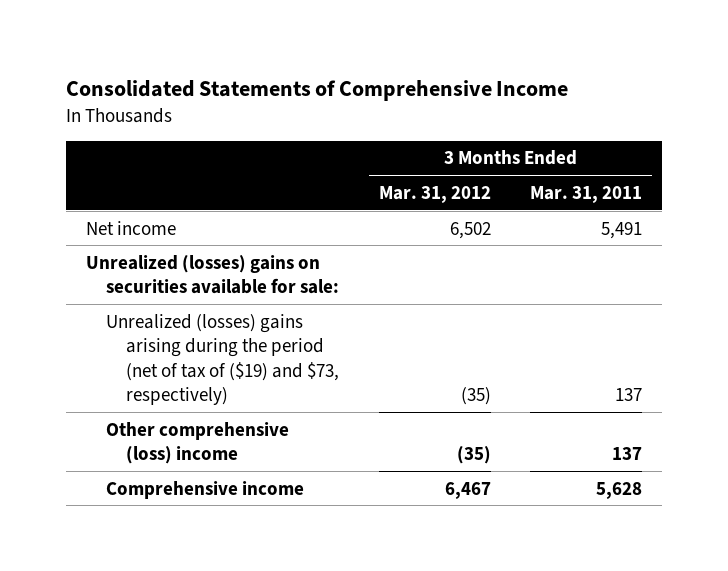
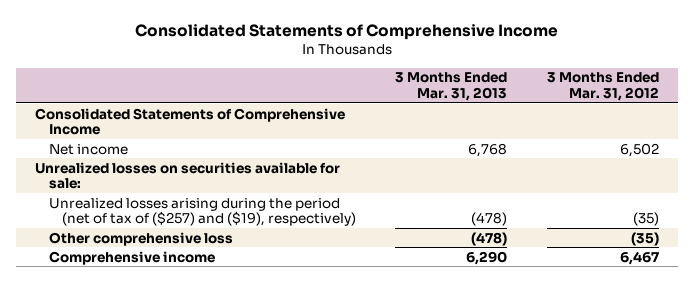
[530,185,643,203] Mar. 31, 2011 -> none
none -> [395,72,508,102] 3 Months Ended Mar. 31, 2013
none -> [35,107,346,136] Consolidated Statements of Comprehensive Income
[85,254,340,295] Unrealized (losses) gains on securities available for sale: -> [35,161,341,190] Unrealized losses on securities available for sale:
[106,313,340,406] Unrealized (losses) gains arising during the period (net of tax of ($19) and $73, respectively) -> [48,197,357,227] Unrealized losses arising during the period (net of tax of ($257) and ($19), respectively)
[106,421,290,465] Other comprehensive (loss) income -> [48,231,233,246] Other comprehensive loss

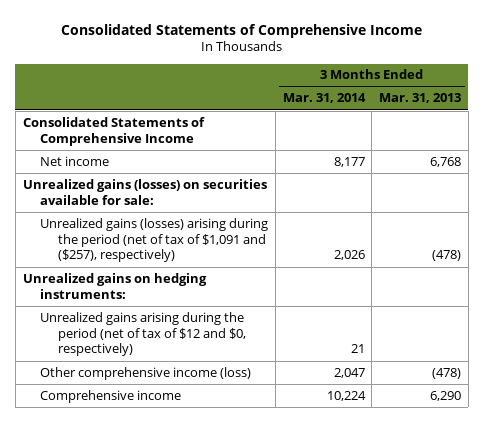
[546,72,659,102] 3 Months Ended Mar. 31, 2012 -> none
none -> [282,93,366,104] Mar. 31, 2014
[35,161,341,190] Unrealized losses on securities available for sale: -> [22,178,267,205] Unrealized gains (losses) on securities available for sale:
[48,197,357,227] Unrealized losses arising during the period (net of tax of ($257) and ($19), respectively) -> [40,217,269,263] Unrealized gains (losses) arising during the period (net of tax of $1,091 and ($257), respectively)
none -> [22,272,207,299] Unrealized gains on hedging instruments:
none -> [40,311,246,357] Unrealized gains arising during the period (net of tax of $12 and $0, respectively)
[48,231,233,246] Other comprehensive loss -> [40,366,252,380] Other comprehensive income (loss)

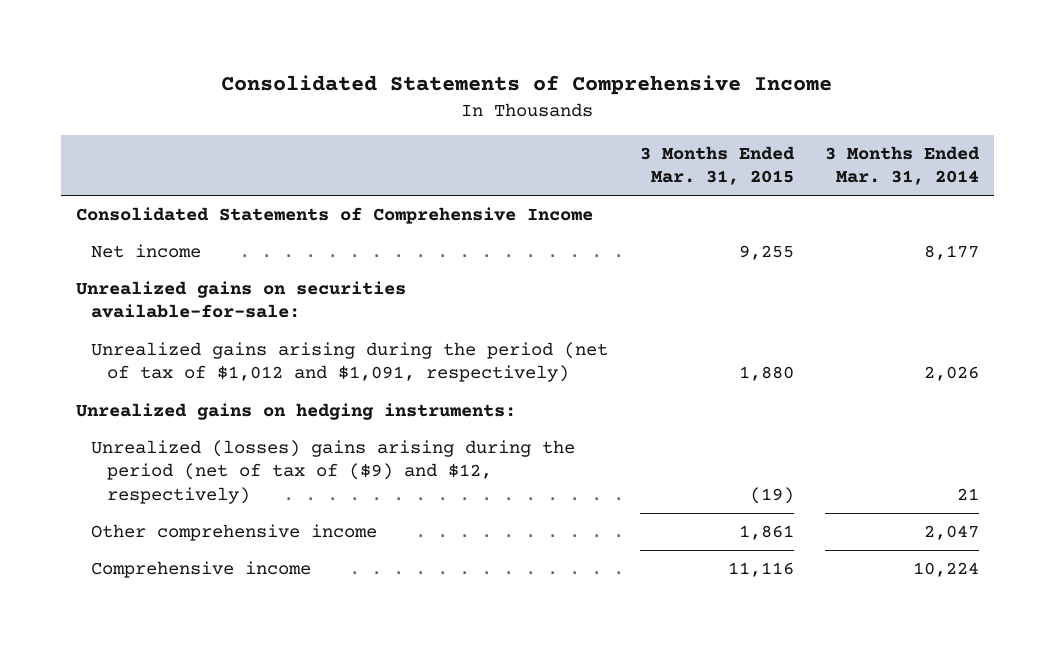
[379,93,462,104] Mar. 31, 2013 -> none
none -> [639,146,795,186] 3 Months Ended Mar. 31, 2015
[22,178,267,205] Unrealized gains (losses) on securities available for sale: -> [76,281,407,319] Unrealized gains on securities available-for-sale:
[40,217,269,263] Unrealized gains (losses) arising during the period (net of tax of $1,091 and ($257), respectively) -> [91,342,609,383] Unrealized gains arising during the period (net of tax of $1,012 and $1,091, respectively)
[40,311,246,357] Unrealized gains arising during the period (net of tax of $12 and $0, respectively) -> [91,440,576,504] Unrealized (losses) gains arising during the period (net of tax of ($9) and $12, respectively)
[40,366,252,380] Other comprehensive income (loss) -> [91,524,378,542] Other comprehensive income

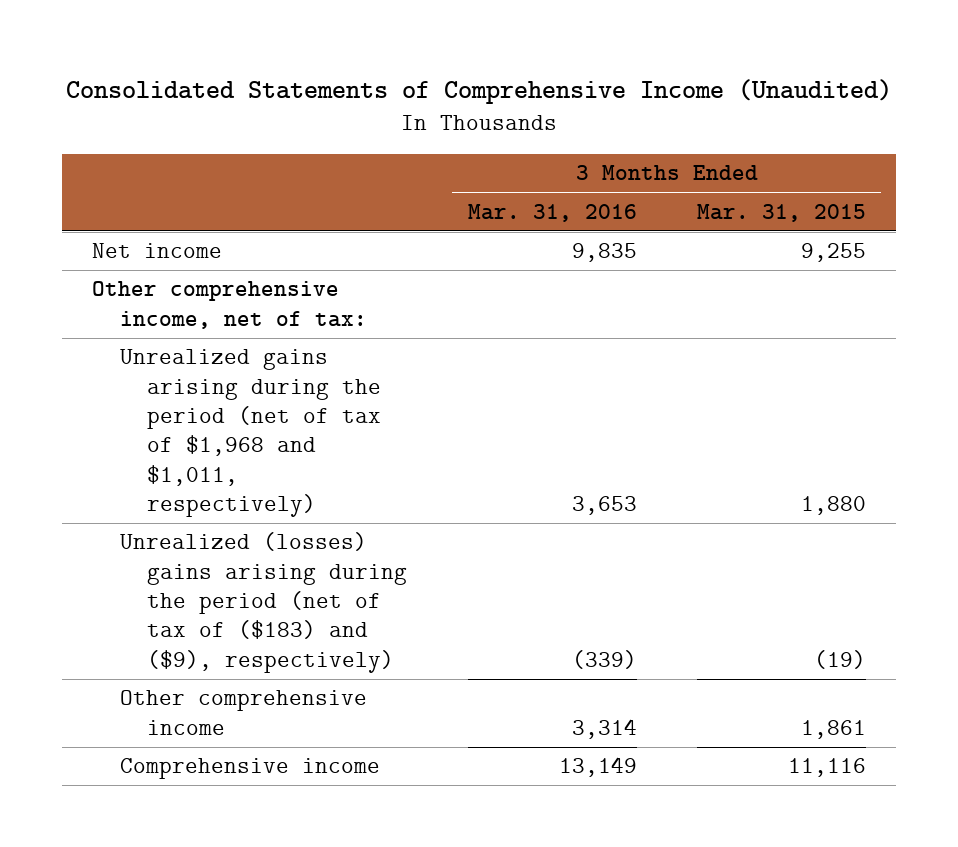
[221,75,833,96] Consolidated Statements of Comprehensive Income -> [66,79,893,105] Consolidated Statements of Comprehensive Income (Unaudited)
[824,146,980,186] 3 Months Ended Mar. 31, 2014 -> none
none -> [467,203,637,222] Mar. 31, 2016
[76,207,594,225] Consolidated Statements of Comprehensive Income -> none
[76,281,407,319] Unrealized gains on securities available-for-sale: -> none
[76,403,517,421] Unrealized gains on hedging instruments: -> none
none -> [92,281,367,329] Other comprehensive income, net of tax:
[91,342,609,383] Unrealized gains arising during the period (net of tax of $1,012 and $1,091, respectively) -> [119,349,382,517] Unrealized gains arising during the period (net of tax of $1,968 and $1,011, respectively)
[91,440,576,504] Unrealized (losses) gains arising during the period (net of tax of ($9) and $12, respectively) -> [119,532,408,673] Unrealized (losses) gains arising during the period (net of tax of ($183) and ($9), respectively)

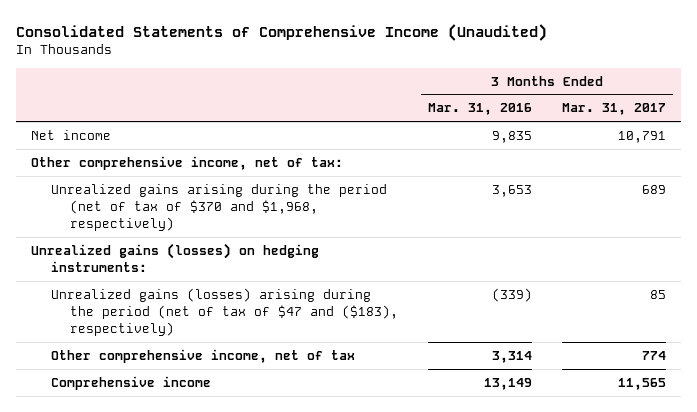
[696,203,866,222] Mar. 31, 2015 -> none
none -> [561,103,666,116] Mar. 31, 2017
[119,349,382,517] Unrealized gains arising during the period (net of tax of $1,968 and $1,011, respectively) -> [50,184,387,231] Unrealized gains arising during the period (net of tax of $370 and $1,968, respectively)
none -> [31,243,320,272] Unrealized gains (losses) on hedging instruments:
[119,532,408,673] Unrealized (losses) gains arising during the period (net of tax of ($183) and ($9), respectively) -> [50,288,399,336] Unrealized gains (losses) arising during the period (net of tax of $47 and ($183), respectively)
[119,690,367,735] Other comprehensive income -> [50,349,355,364] Other comprehensive income, net of tax

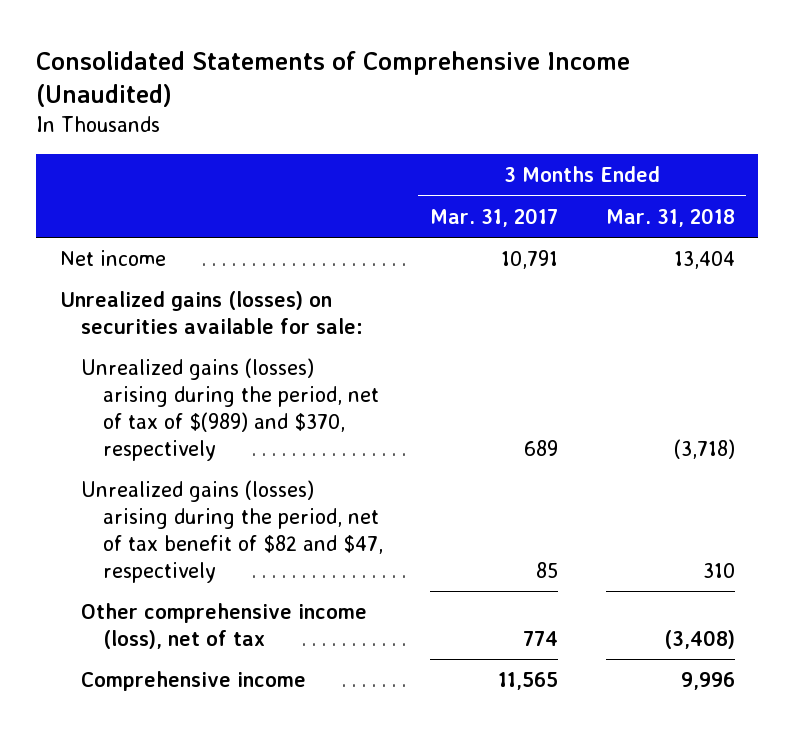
[427,103,532,116] Mar. 31, 2016 -> none
none -> [605,207,735,227] Mar. 31, 2018
[31,156,344,171] Other comprehensive income, net of tax: -> none
[31,243,320,272] Unrealized gains (losses) on hedging instruments: -> none
none -> [59,291,364,335] Unrealized gains (losses) on securities available for sale:
[50,184,387,231] Unrealized gains arising during the period (net of tax of $370 and $1,968, respectively) -> [81,358,379,461] Unrealized gains (losses) arising during the period, net of tax of $(989) and $370, respectively
[50,288,399,336] Unrealized gains (losses) arising during the period (net of tax of $47 and ($183), respectively) -> [81,480,383,583] Unrealized gains (losses) arising during the period, net of tax benefit of $82 and $47, respectively
[50,349,355,364] Other comprehensive income, net of tax -> [81,603,368,650] Other comprehensive income (loss), net of tax

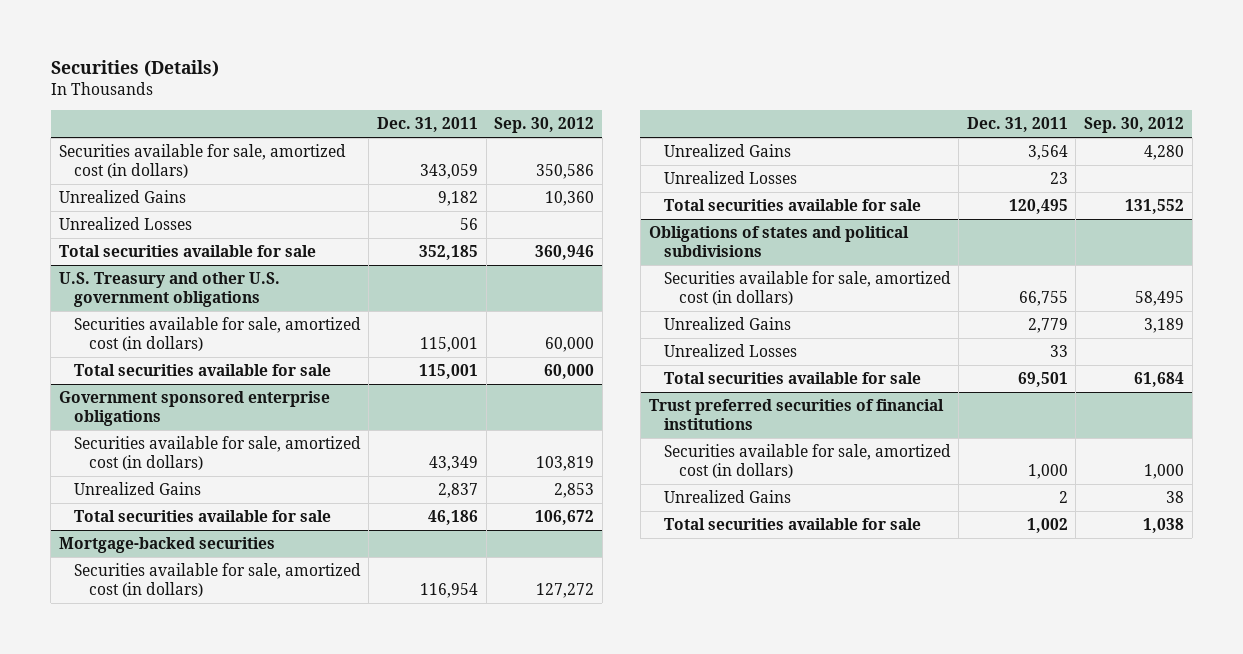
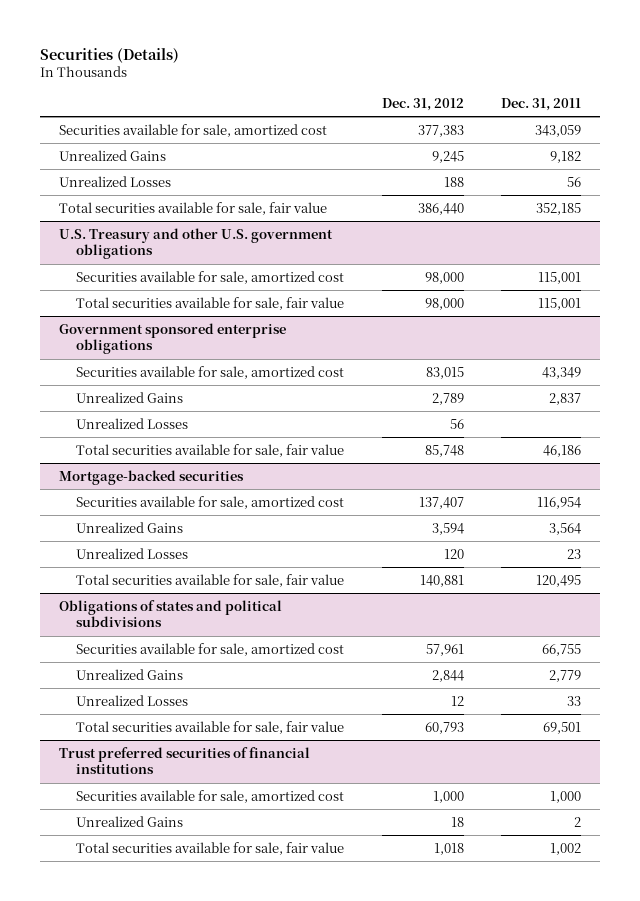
[494,117,595,134] Sep. 30, 2012 -> none
none -> [381,97,464,111] Dec. 31, 2012
[58,144,346,179] Securities available for sale, amortized cost (in dollars) -> [58,123,327,137] Securities available for sale, amortized cost
[58,245,316,258] Total securities available for sale -> [58,201,327,215] Total securities available for sale, fair value
[73,317,361,352] Securities available for sale, amortized cost (in dollars) -> [75,270,344,284] Securities available for sale, amortized cost
[73,364,331,377] Total securities available for sale -> [75,296,344,310] Total securities available for sale, fair value
[73,436,361,471] Securities available for sale, amortized cost (in dollars) -> [75,365,344,379] Securities available for sale, amortized cost
none -> [75,417,188,429] Unrealized Losses
[73,510,331,523] Total securities available for sale -> [75,443,344,457] Total securities available for sale, fair value
[73,563,361,598] Securities available for sale, amortized cost (in dollars) -> [75,495,344,509] Securities available for sale, amortized cost
[663,199,921,212] Total securities available for sale -> [75,573,344,587] Total securities available for sale, fair value
[663,271,951,306] Securities available for sale, amortized cost (in dollars) -> [75,642,344,656] Securities available for sale, amortized cost
[663,372,921,385] Total securities available for sale -> [75,720,344,734] Total securities available for sale, fair value
[663,444,951,479] Securities available for sale, amortized cost (in dollars) -> [75,789,344,803] Securities available for sale, amortized cost
[663,518,921,531] Total securities available for sale -> [75,841,344,855] Total securities available for sale, fair value

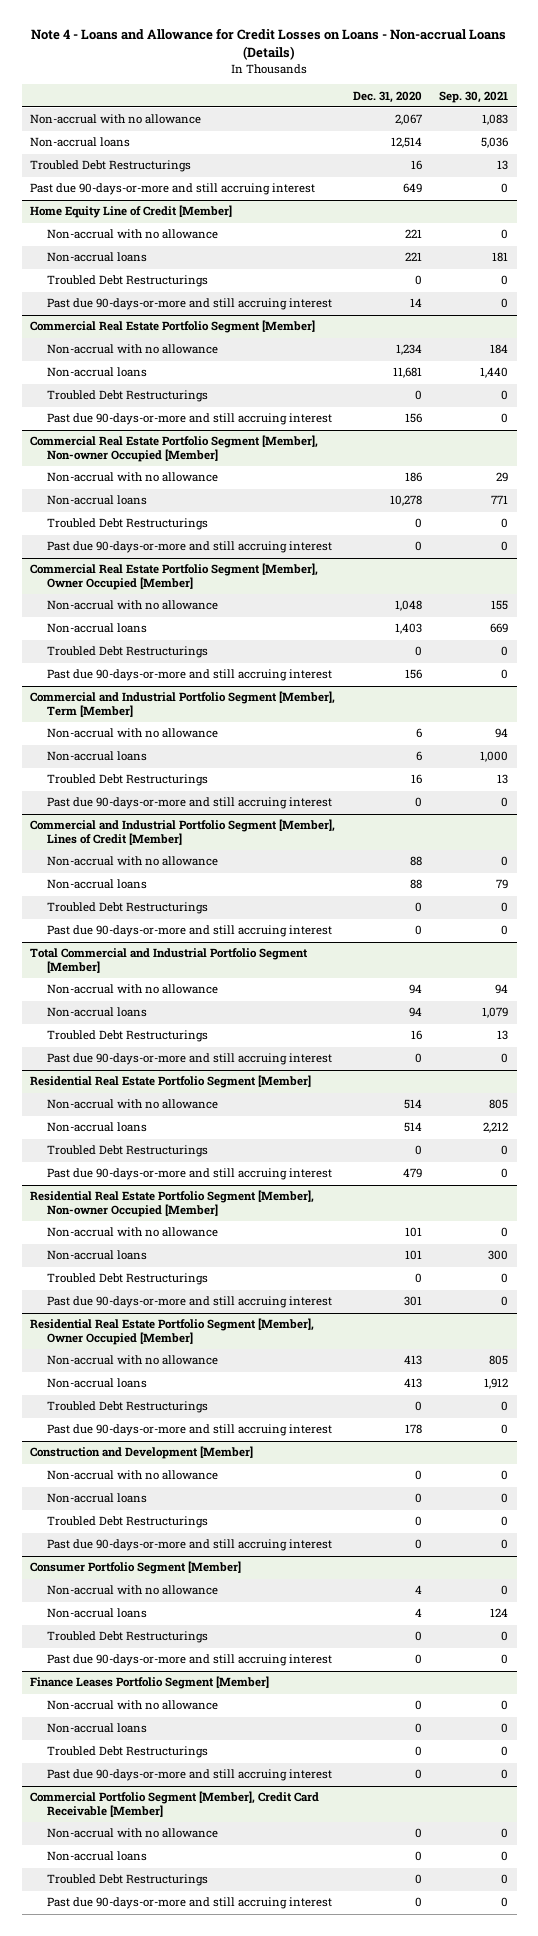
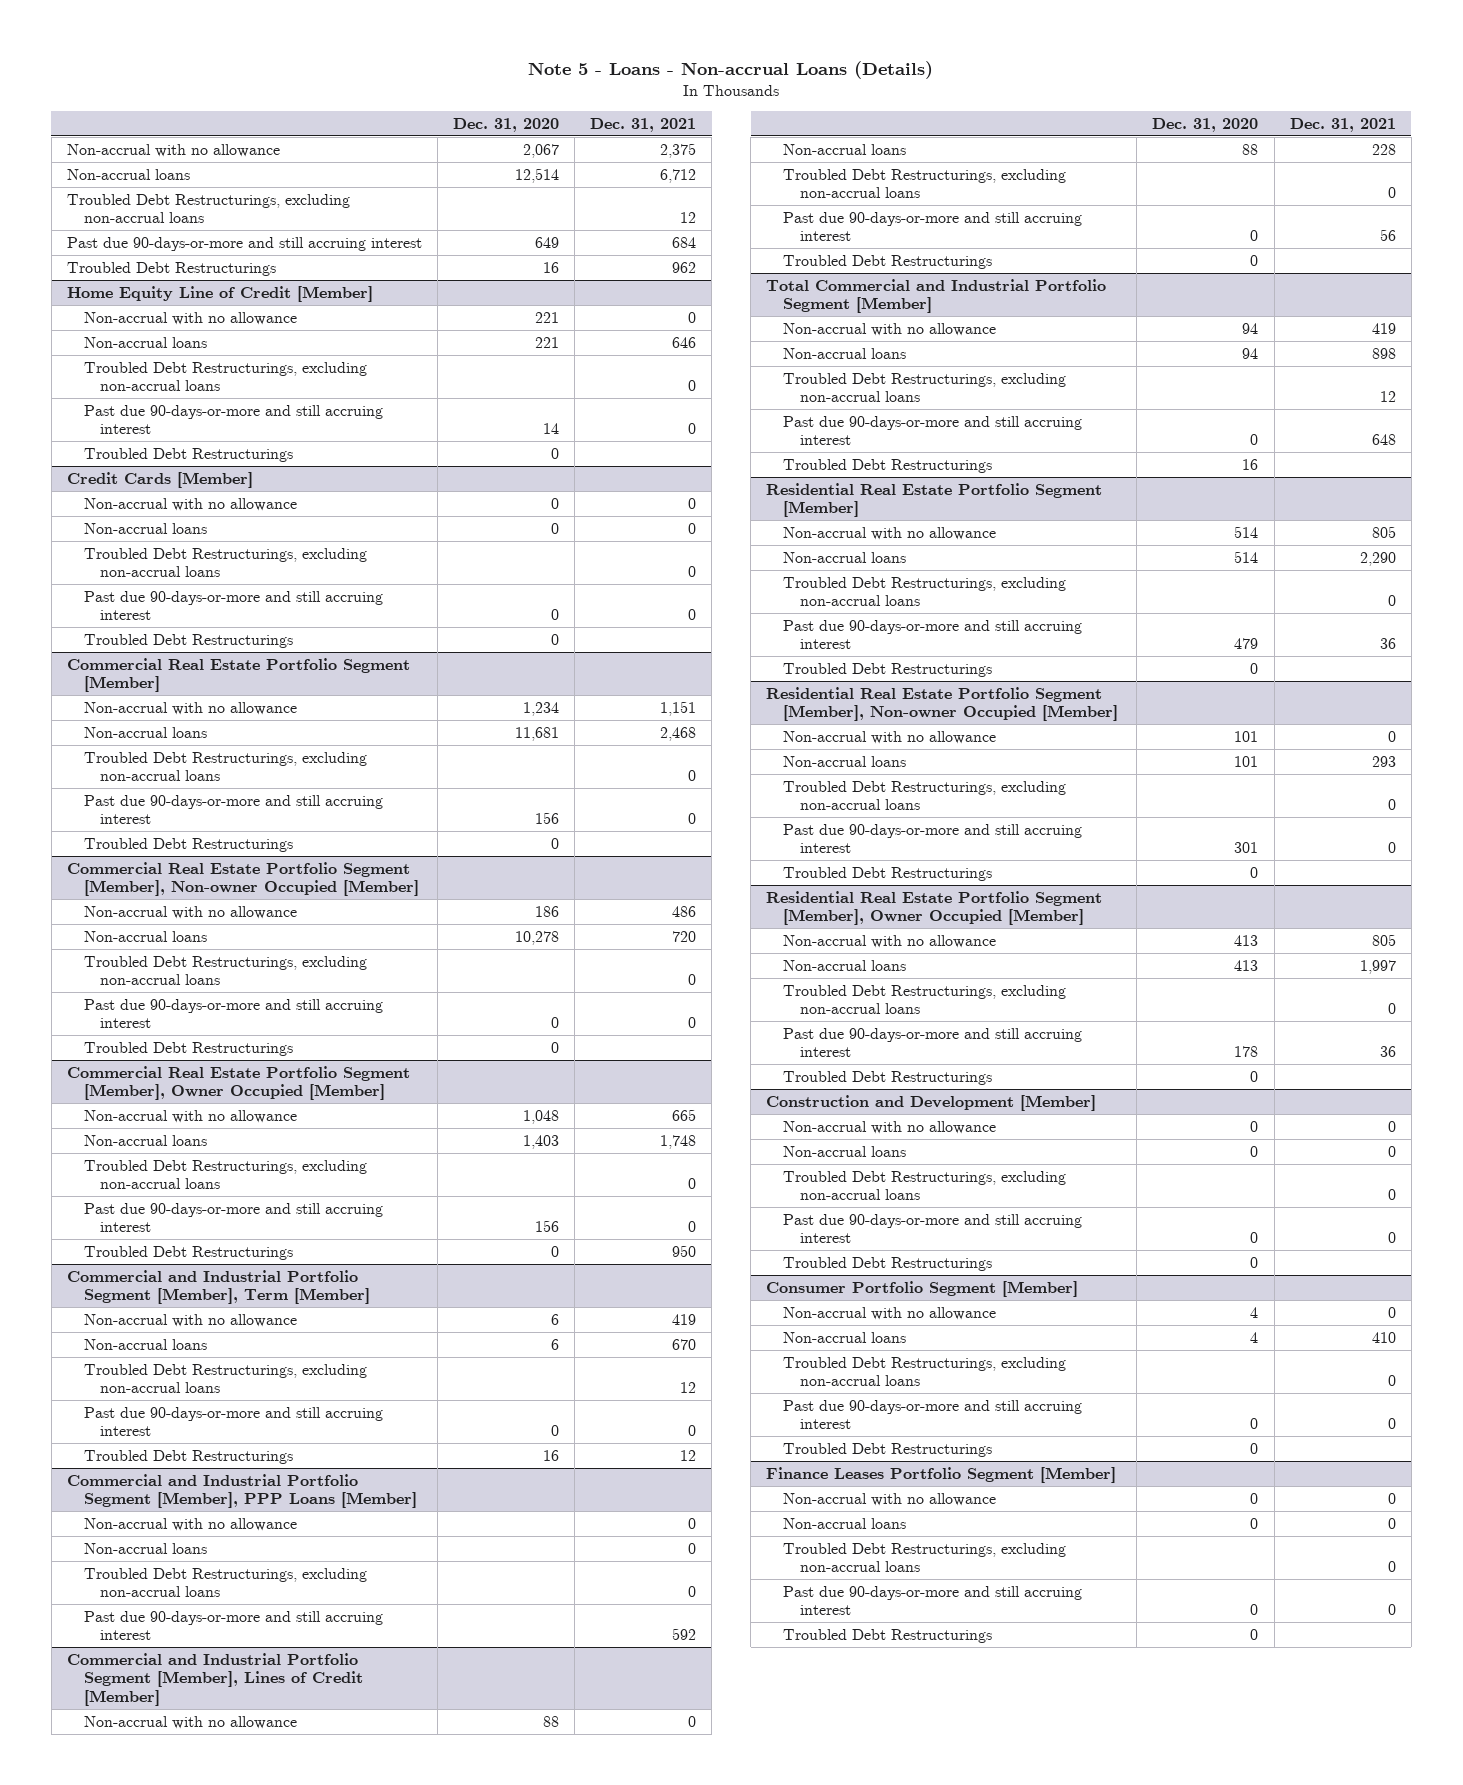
[31,28,507,61] Note 4 - Loans and Allowance for Credit Losses on Loans - Non-accrual Loans (Details) -> [528,61,934,80] Note 5 - Loans - Non-accrual Loans (Details)
[439,90,509,103] Sep. 30, 2021 -> none
none -> [590,118,697,133] Dec. 31, 2021
none -> [66,193,350,224] Troubled Debt Restructurings, excluding non-accrual loans
[30,160,192,173] Troubled Debt Restructurings -> [66,261,276,276] Troubled Debt Restructurings
none -> [83,361,367,392] Troubled Debt Restructurings, excluding non-accrual loans
[47,275,209,288] Troubled Debt Restructurings -> [83,447,293,462] Troubled Debt Restructurings
none -> [66,471,253,488] Credit Cards [Member]
none -> [83,497,297,511] Non-accrual with no allowance
none -> [83,522,207,534] Non-accrual loans
none -> [83,547,367,578] Troubled Debt Restructurings, excluding non-accrual loans
none -> [83,590,383,621] Past due 90-days-or-more and still accruing interest
none -> [83,633,293,648] Troubled Debt Restructurings
none -> [83,751,367,782] Troubled Debt Restructurings, excluding non-accrual loans
[47,390,209,403] Troubled Debt Restructurings -> [83,837,293,852] Troubled Debt Restructurings
none -> [83,955,367,986] Troubled Debt Restructurings, excluding non-accrual loans
[47,518,209,531] Troubled Debt Restructurings -> [83,1041,293,1056] Troubled Debt Restructurings
none -> [83,1159,367,1190] Troubled Debt Restructurings, excluding non-accrual loans
[47,646,209,659] Troubled Debt Restructurings -> [83,1245,293,1260] Troubled Debt Restructurings
none -> [83,1363,367,1394] Troubled Debt Restructurings, excluding non-accrual loans
[47,774,209,787] Troubled Debt Restructurings -> [83,1449,293,1464] Troubled Debt Restructurings
none -> [66,1473,417,1509] Commercial and Industrial Portfolio Segment [Member], PPP Loans [Member]
none -> [83,1517,297,1531] Non-accrual with no allowance
none -> [83,1542,207,1554] Non-accrual loans
none -> [83,1567,367,1598] Troubled Debt Restructurings, excluding non-accrual loans
none -> [83,1610,383,1641] Past due 90-days-or-more and still accruing interest
none -> [782,168,1066,199] Troubled Debt Restructurings, excluding non-accrual loans
[47,902,209,915] Troubled Debt Restructurings -> [782,254,992,269] Troubled Debt Restructurings
none -> [782,372,1066,403] Troubled Debt Restructurings, excluding non-accrual loans
[47,1030,209,1043] Troubled Debt Restructurings -> [782,458,992,473] Troubled Debt Restructurings
none -> [782,576,1066,607] Troubled Debt Restructurings, excluding non-accrual loans
[47,1145,209,1158] Troubled Debt Restructurings -> [782,662,992,677] Troubled Debt Restructurings
none -> [782,780,1066,811] Troubled Debt Restructurings, excluding non-accrual loans
[47,1273,209,1286] Troubled Debt Restructurings -> [782,866,992,881] Troubled Debt Restructurings
none -> [782,984,1066,1015] Troubled Debt Restructurings, excluding non-accrual loans
[47,1401,209,1414] Troubled Debt Restructurings -> [782,1070,992,1085] Troubled Debt Restructurings
none -> [782,1170,1066,1201] Troubled Debt Restructurings, excluding non-accrual loans
[47,1516,209,1529] Troubled Debt Restructurings -> [782,1256,992,1271] Troubled Debt Restructurings
none -> [782,1356,1066,1387] Troubled Debt Restructurings, excluding non-accrual loans
[47,1631,209,1644] Troubled Debt Restructurings -> [782,1442,992,1457] Troubled Debt Restructurings
[47,1746,209,1759] Troubled Debt Restructurings -> none
none -> [782,1542,1066,1573] Troubled Debt Restructurings, excluding non-accrual loans
[30,1791,320,1817] Commercial Portfolio Segment [Member], Credit Card Receivable [Member] -> none
[47,1828,219,1839] Non-accrual with no allowance -> none
[47,1851,148,1862] Non-accrual loans -> none
[47,1897,333,1910] Past due 90-days-or-more and still accruing interest -> none

